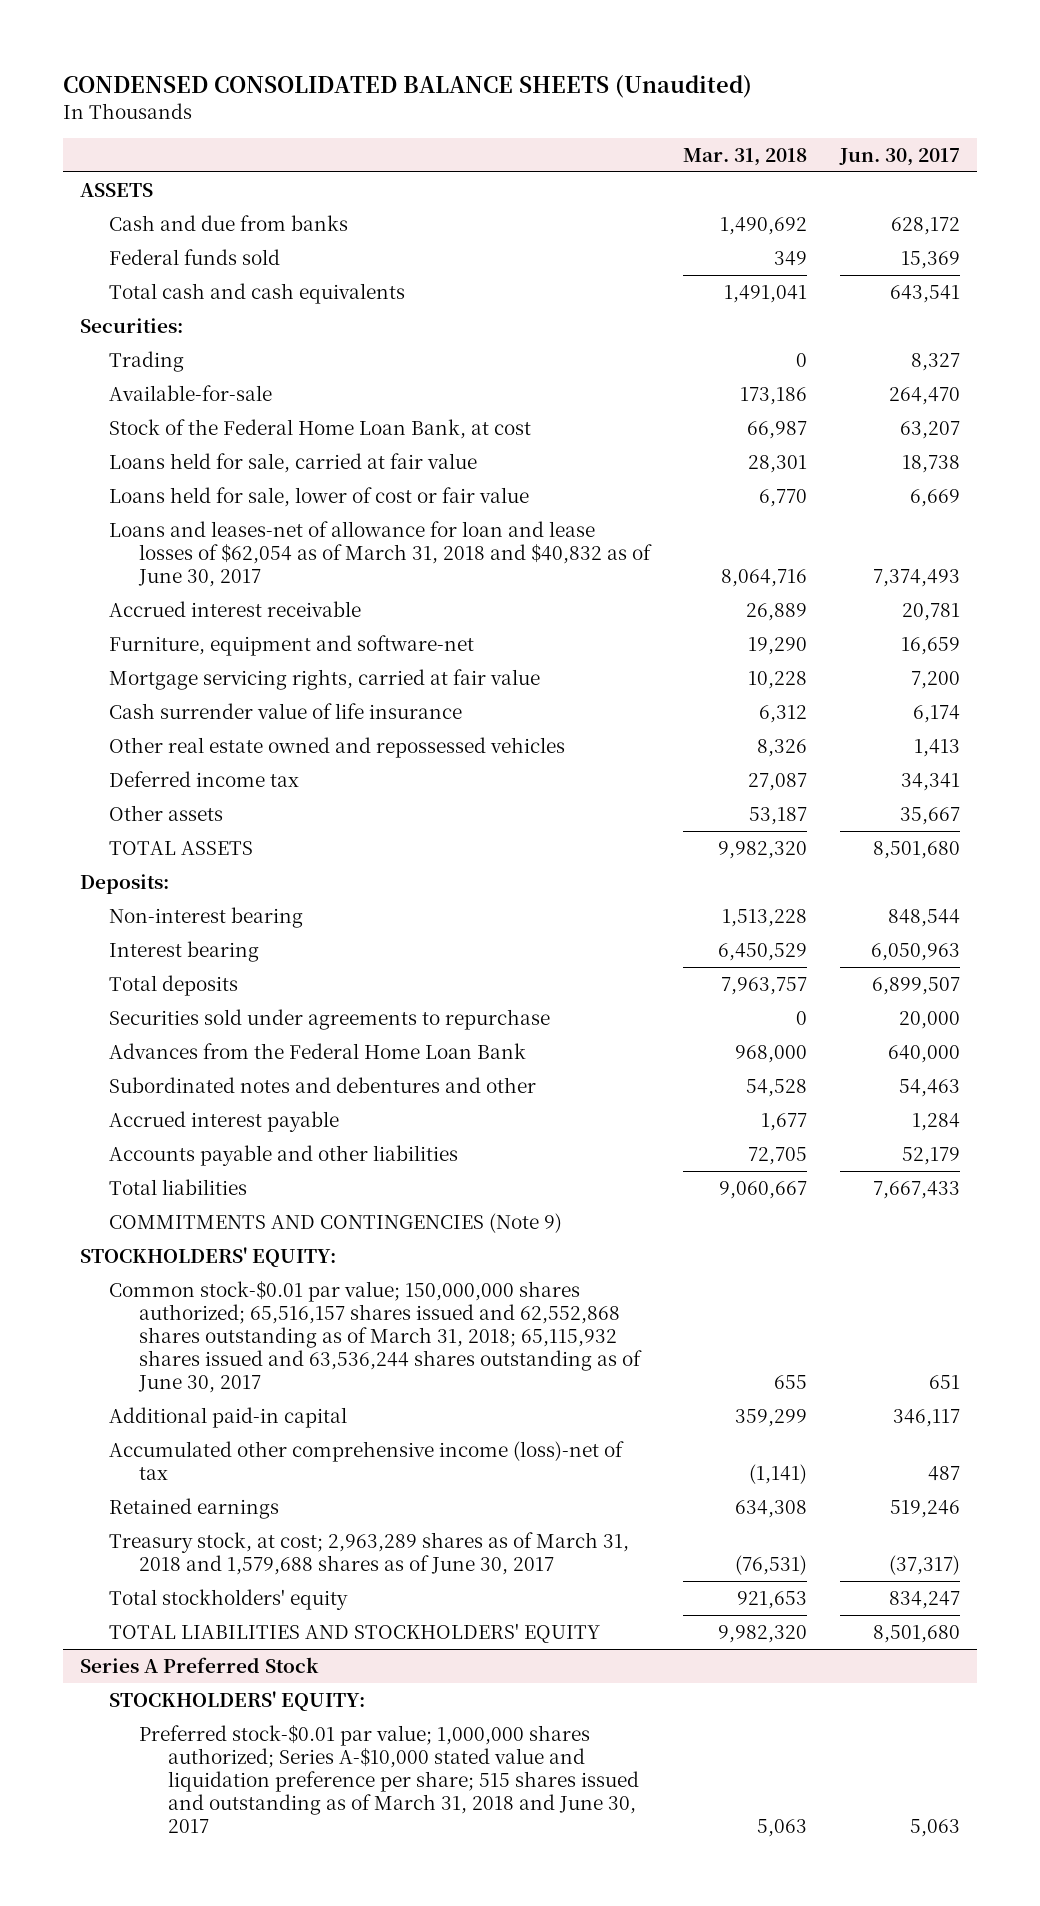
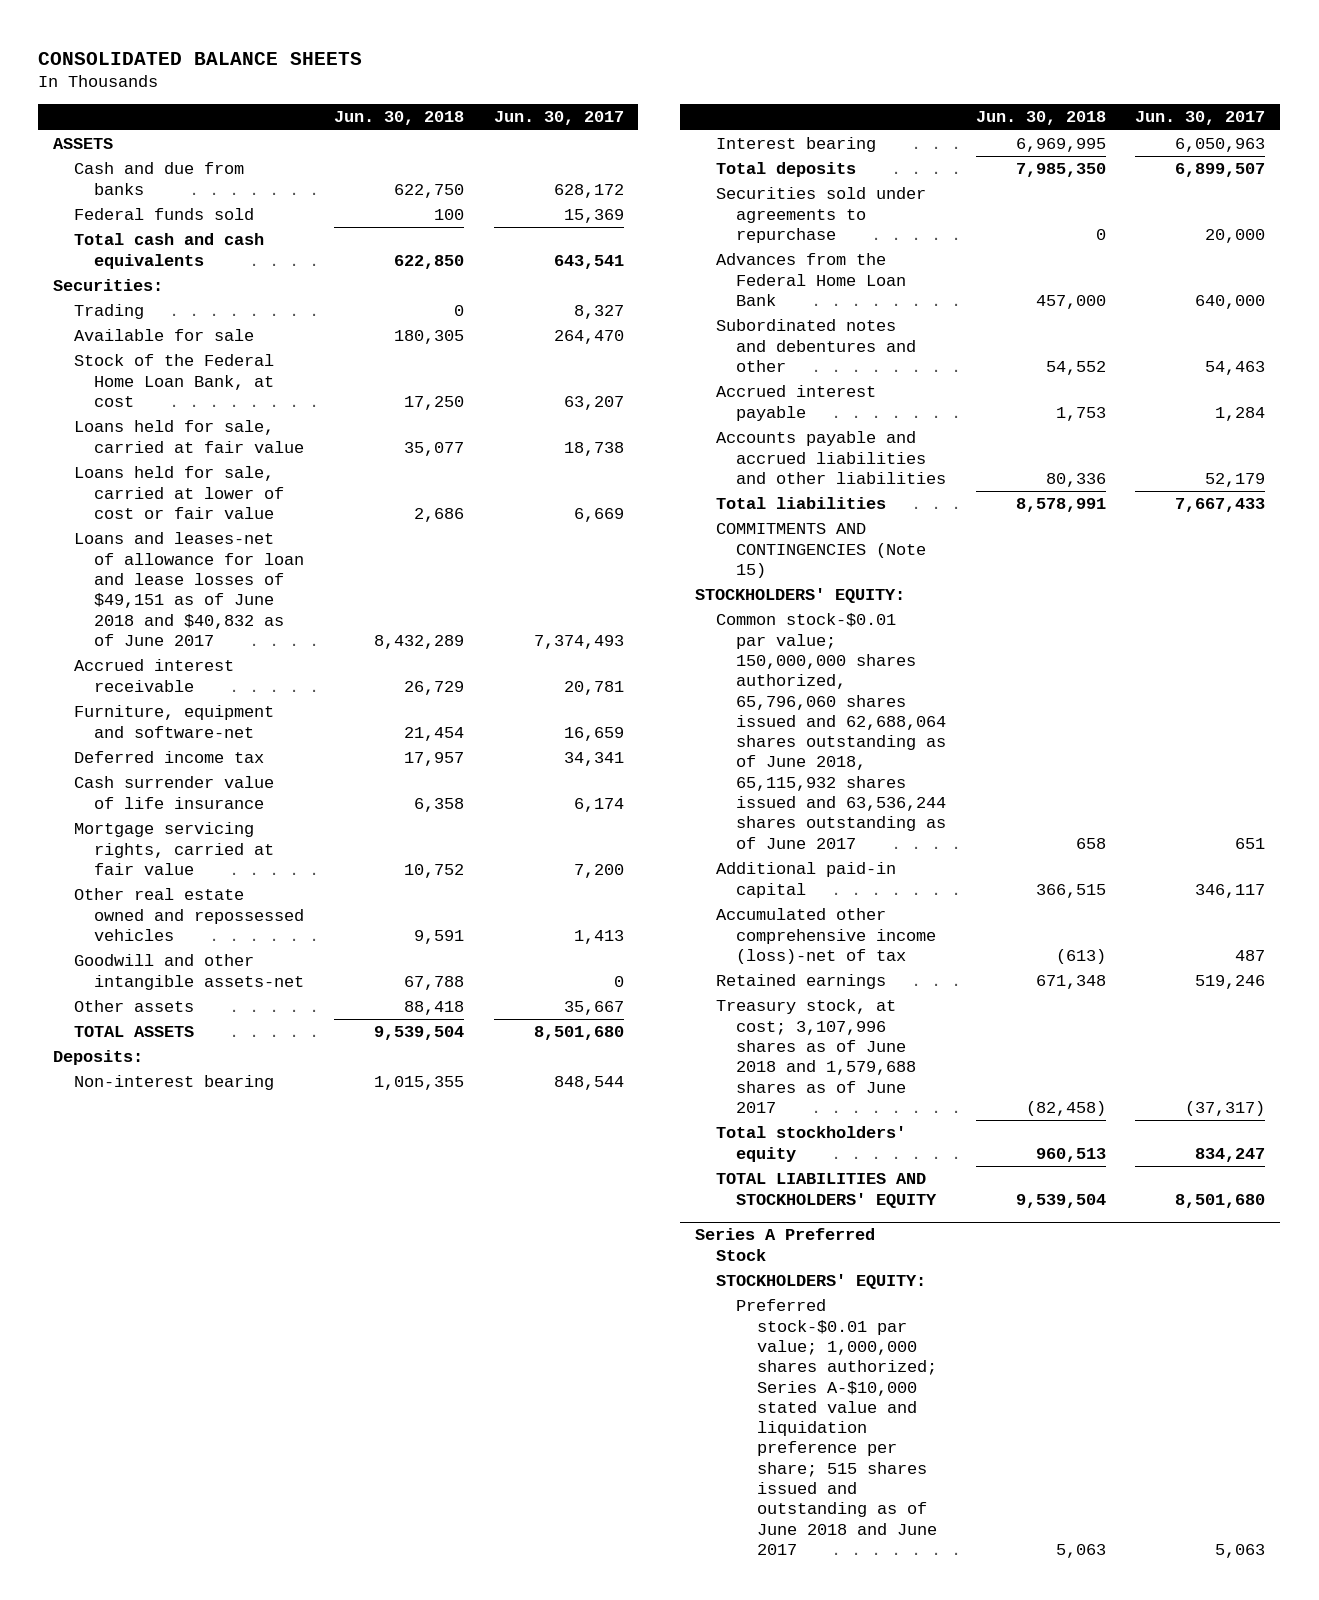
[63,74,753,98] CONDENSED CONSOLIDATED BALANCE SHEETS (Unaudited) -> [38,51,363,65] CONSOLIDATED BALANCE SHEETS
[683,147,808,166] Mar. 31, 2018 -> none
none -> [333,111,464,126] Jun. 30, 2018
[109,384,273,401] Available-for-sale -> [73,329,254,342] Available for sale
[109,486,530,507] Loans held for sale, lower of cost or fair value -> [73,466,285,519] Loans held for sale, carried at lower of cost or fair value
[109,520,652,588] Loans and leases-net of allowance for loan and lease losses of $62,054 as of March 31, 2018 and $40,832 as of June 30, 2017 -> [73,532,305,646] Loans and leases-net of allowance for loan and lease losses of $49,151 as of June 2018 and $40,832 as of June 2017
[109,770,300,787] Deferred income tax -> [73,751,264,764] Deferred income tax
[109,668,541,690] Mortgage servicing rights, carried at fair value -> [73,822,275,875] Mortgage servicing rights, carried at fair value
none -> [73,954,305,990] Goodwill and other intangible assets-net
[109,1144,459,1166] Accounts payable and other liabilities -> [715,431,947,484] Accounts payable and accrued liabilities and other liabilities
[109,1212,563,1233] COMMITMENTS AND CONTINGENCIES (Note 9) -> [715,523,927,578] COMMITMENTS AND CONTINGENCIES (Note 15)
[109,1280,642,1394] Common stock-$0.01 par value; 150,000,000 shares authorized; 65,516,157 shares issued and 62,552,868 shares outstanding as of March 31, 2018; 65,115,932 shares issued and 63,536,244 shares outstanding as of June 30, 2017 -> [715,613,947,849] Common stock-$0.01 par value; 150,000,000 shares authorized, 65,796,060 shares issued and 62,688,064 shares outstanding as of June 2018, 65,115,932 shares issued and 63,536,244 shares outstanding as of June 2017
[109,1531,630,1575] Treasury stock, at cost; 2,963,289 shares as of March 31, 2018 and 1,579,688 shares as of June 30, 2017 -> [715,999,917,1113] Treasury stock, at cost; 3,107,996 shares as of June 2018 and 1,579,688 shares as of June 2017
[138,1724,640,1834] Preferred stock-$0.01 par value; 1,000,000 shares authorized; Series A-$10,000 stated value and liquidation preference per share; 515 shares issued and outstanding as of March 31, 2018 and June 30, 2017 -> [736,1299,937,1556] Preferred stock-$0.01 par value; 1,000,000 shares authorized; Series A-$10,000 stated value and liquidation preference per share; 515 shares issued and outstanding as of June 2018 and June 2017

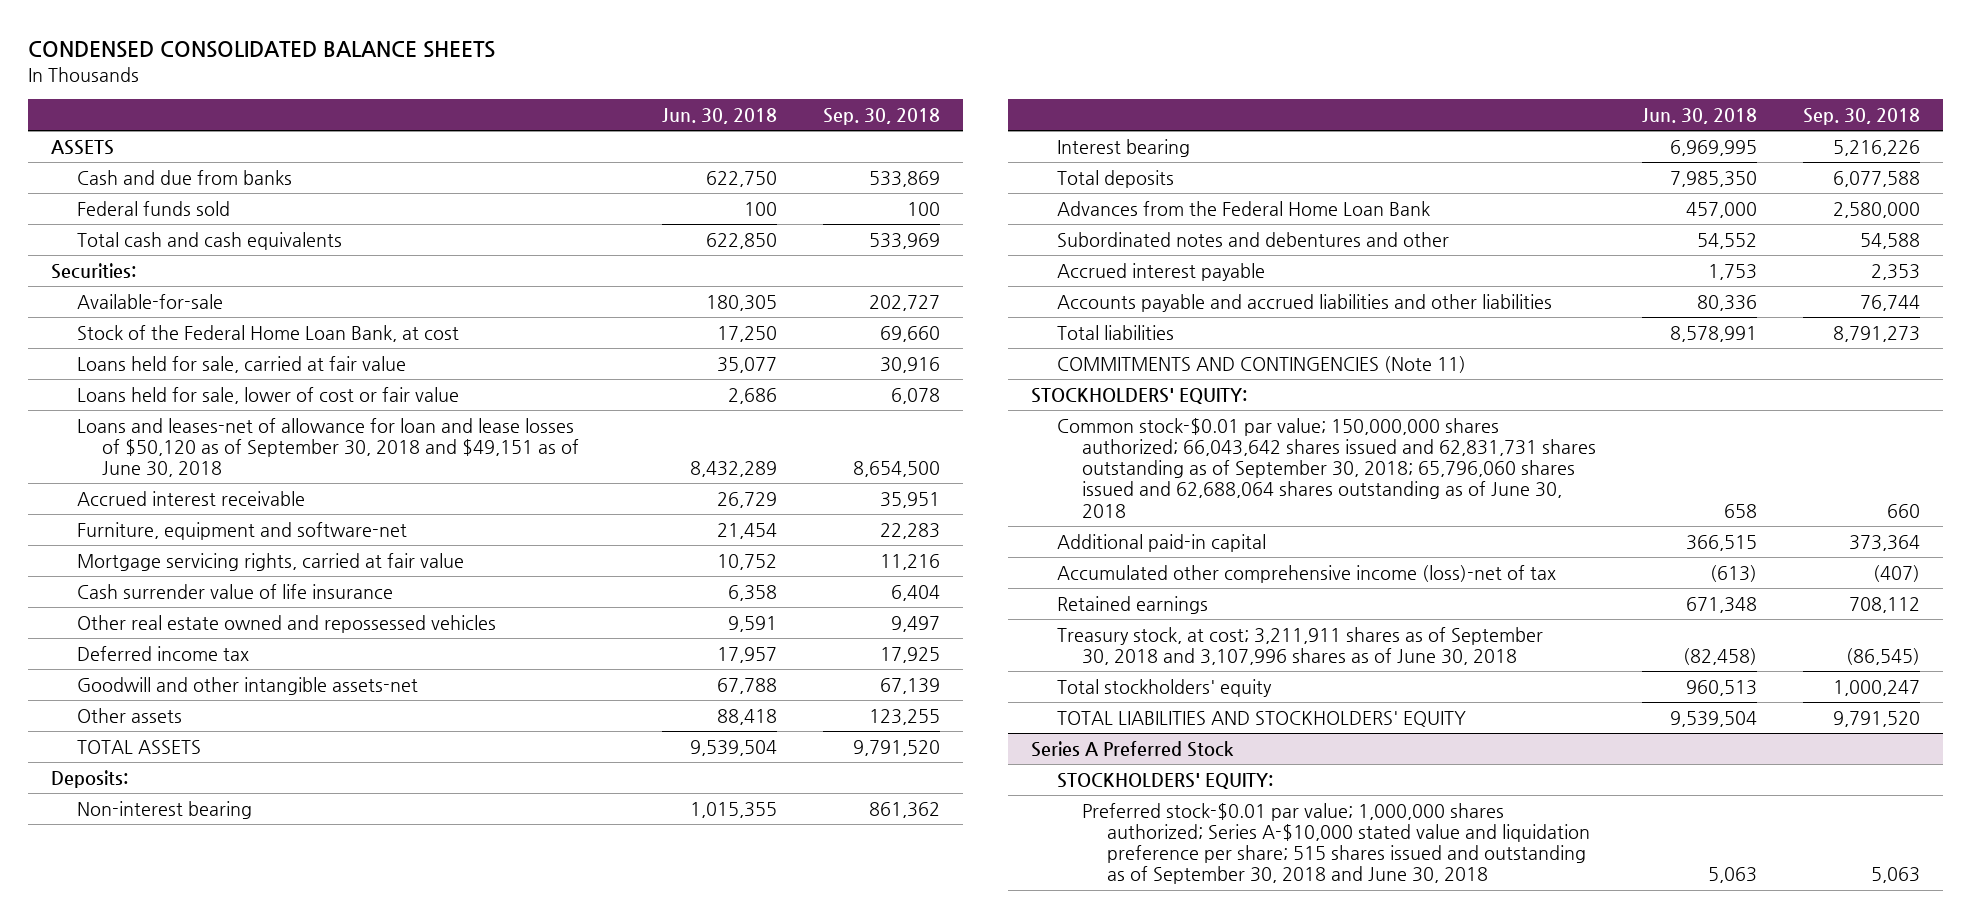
[38,51,363,65] CONSOLIDATED BALANCE SHEETS -> [28,41,496,59] CONDENSED CONSOLIDATED BALANCE SHEETS
[493,111,624,126] Jun. 30, 2017 -> none
none -> [823,107,941,125] Sep. 30, 2018
[73,304,144,320] Trading -> none
[73,329,254,342] Available for sale -> [76,293,223,309] Available-for-sale
[73,466,285,519] Loans held for sale, carried at lower of cost or fair value -> [76,386,459,404] Loans held for sale, lower of cost or fair value
[73,532,305,646] Loans and leases-net of allowance for loan and lease losses of $49,151 as of June 2018 and $40,832 as of June 2017 -> [76,417,580,478] Loans and leases-net of allowance for loan and lease losses of $50,120 as of September 30, 2018 and $49,151 as of June 30, 2018
[73,776,274,809] Cash surrender value of life insurance -> [76,583,393,599] Cash surrender value of life insurance
[73,751,264,764] Deferred income tax -> [76,645,249,661] Deferred income tax
[715,187,926,243] Securities sold under agreements to repurchase -> none
[715,523,927,578] COMMITMENTS AND CONTINGENCIES (Note 15) -> [1056,355,1466,373] COMMITMENTS AND CONTINGENCIES (Note 11)
[715,613,947,849] Common stock-$0.01 par value; 150,000,000 shares authorized, 65,796,060 shares issued and 62,688,064 shares outstanding as of June 2018, 65,115,932 shares issued and 63,536,244 shares outstanding as of June 2017 -> [1056,417,1597,518] Common stock-$0.01 par value; 150,000,000 shares authorized; 66,043,642 shares issued and 62,831,731 shares outstanding as of September 30, 2018; 65,796,060 shares issued and 62,688,064 shares outstanding as of June 30, 2018
[715,999,917,1113] Treasury stock, at cost; 3,107,996 shares as of June 2018 and 1,579,688 shares as of June 2017 -> [1056,626,1543,666] Treasury stock, at cost; 3,211,911 shares as of September 30, 2018 and 3,107,996 shares as of June 30, 2018
[736,1299,937,1556] Preferred stock-$0.01 par value; 1,000,000 shares authorized; Series A-$10,000 stated value and liquidation preference per share; 515 shares issued and outstanding as of June 2018 and June 2017 -> [1082,802,1591,885] Preferred stock-$0.01 par value; 1,000,000 shares authorized; Series A-$10,000 stated value and liquidation preference per share; 515 shares issued and outstanding as of September 30, 2018 and June 30, 2018

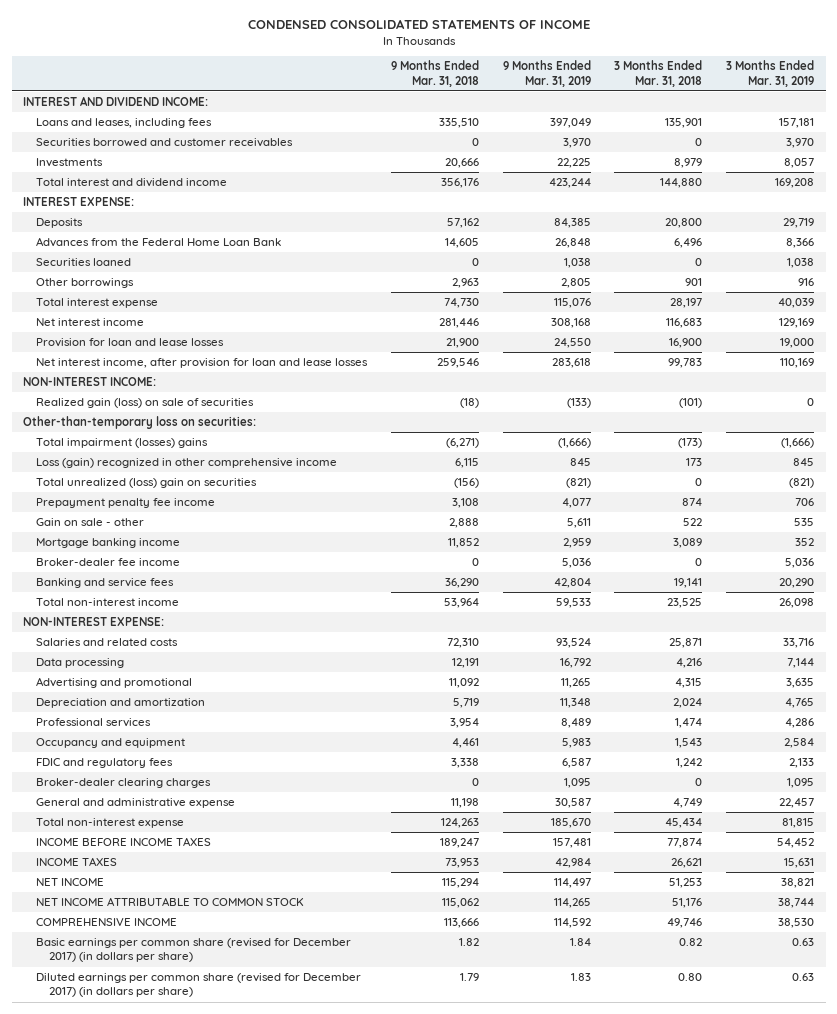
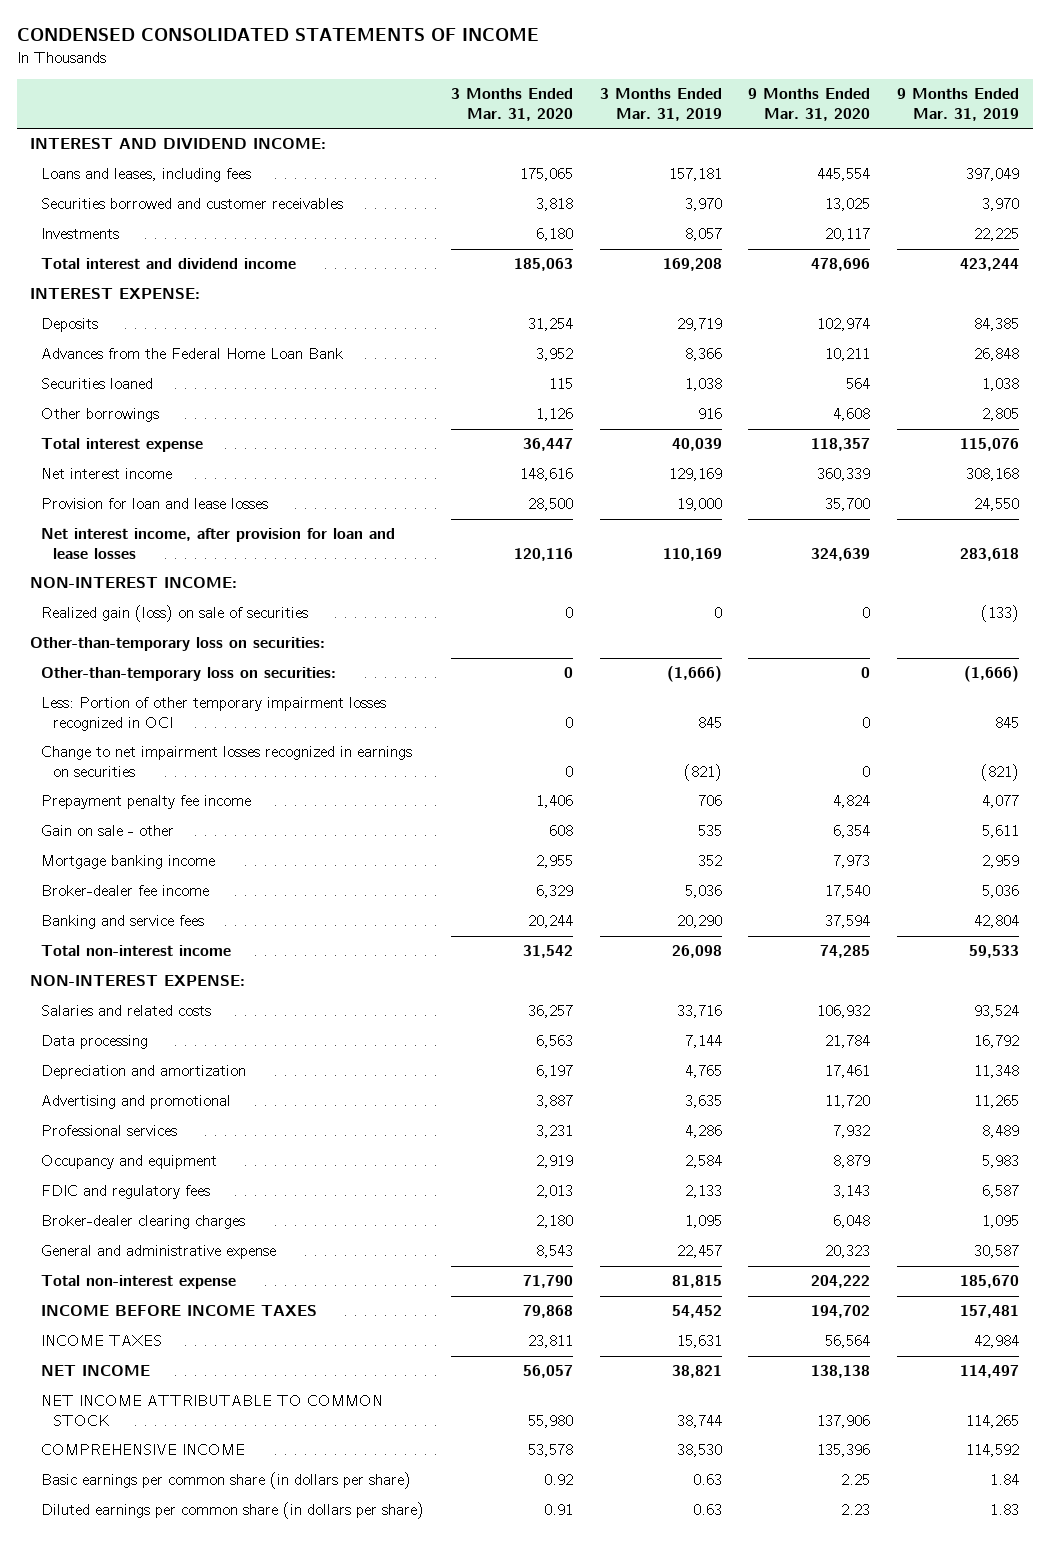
[390,60,479,87] 9 Months Ended Mar. 31, 2018 -> none
[614,60,703,87] 3 Months Ended Mar. 31, 2018 -> none
none -> [451,87,574,121] 3 Months Ended Mar. 31, 2020
none -> [748,87,871,121] 9 Months Ended Mar. 31, 2020
[36,438,209,449] Total impairment (losses) gains -> [41,667,337,682] Other-than-temporary loss on securities:
[36,458,338,469] Loss (gain) recognized in other comprehensive income -> [41,697,387,732] Less: Portion of other temporary impairment losses recognized in OCI
[36,478,258,489] Total unrealized (loss) gain on securities -> [41,746,413,778] Change to net impairment losses recognized in earnings on securities
[36,677,193,689] Advertising and promotional -> [41,1095,232,1110] Advertising and promotional
[36,938,352,963] Basic earnings per common share (revised for December 2017) (in dollars per share) -> [41,1472,412,1490] Basic earnings per common share (in dollars per share)
[36,973,362,998] Diluted earnings per common share (revised for December 2017) (in dollars per share) -> [41,1502,425,1520] Diluted earnings per common share (in dollars per share)

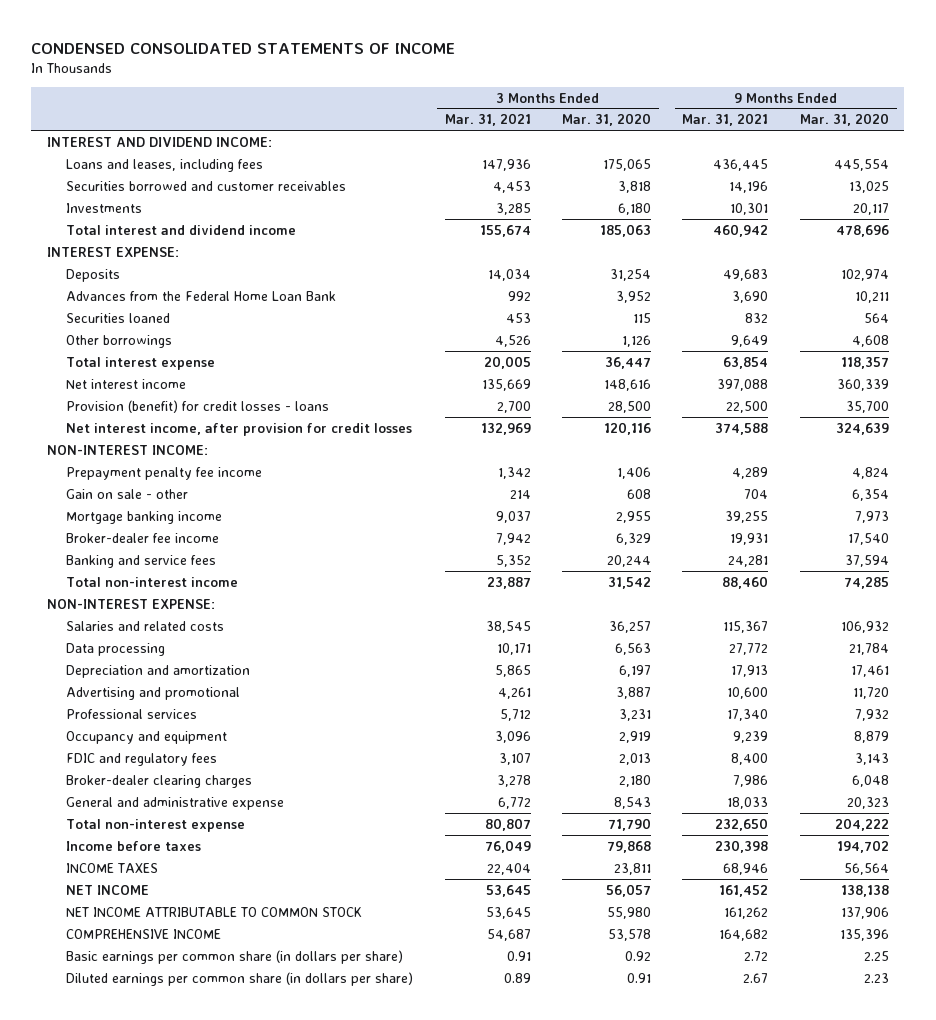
[599,87,722,121] 3 Months Ended Mar. 31, 2019 -> none
[897,87,1020,121] 9 Months Ended Mar. 31, 2019 -> none
none -> [444,113,531,127] Mar. 31, 2021
none -> [682,113,769,127] Mar. 31, 2021
[41,498,269,510] Provision for loan and lease losses -> [66,399,330,413] Provision (benefit) for credit losses - loans
[41,528,396,560] Net interest income, after provision for loan and lease losses -> [66,422,413,436] Net interest income, after provision for credit losses
[41,605,309,623] Realized gain (loss) on sale of securities -> none
[30,637,326,652] Other-than-temporary loss on securities: -> none
[41,667,337,682] Other-than-temporary loss on securities: -> none
[41,697,387,732] Less: Portion of other temporary impairment losses recognized in OCI -> none
[41,746,413,778] Change to net impairment losses recognized in earnings on securities -> none
[41,1305,318,1317] INCOME BEFORE INCOME TAXES -> [66,840,202,851] Income before taxes

